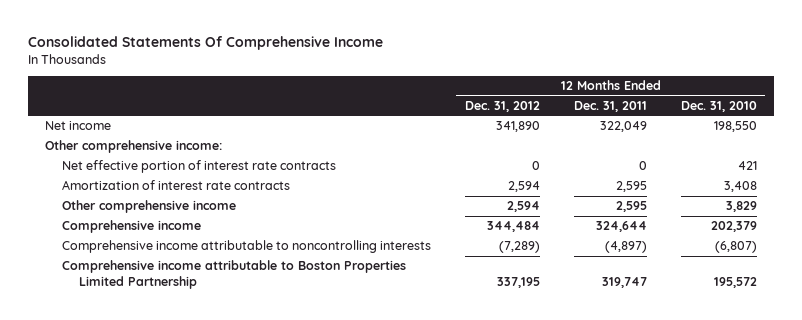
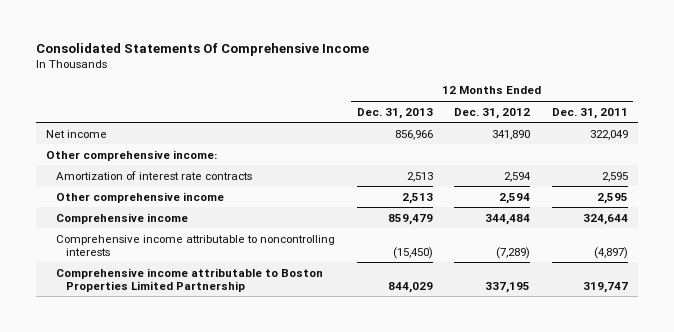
[680,100,757,112] Dec. 31, 2010 -> none
none -> [356,107,433,119] Dec. 31, 2013
[61,160,336,174] Net effective portion of interest rate contracts -> none

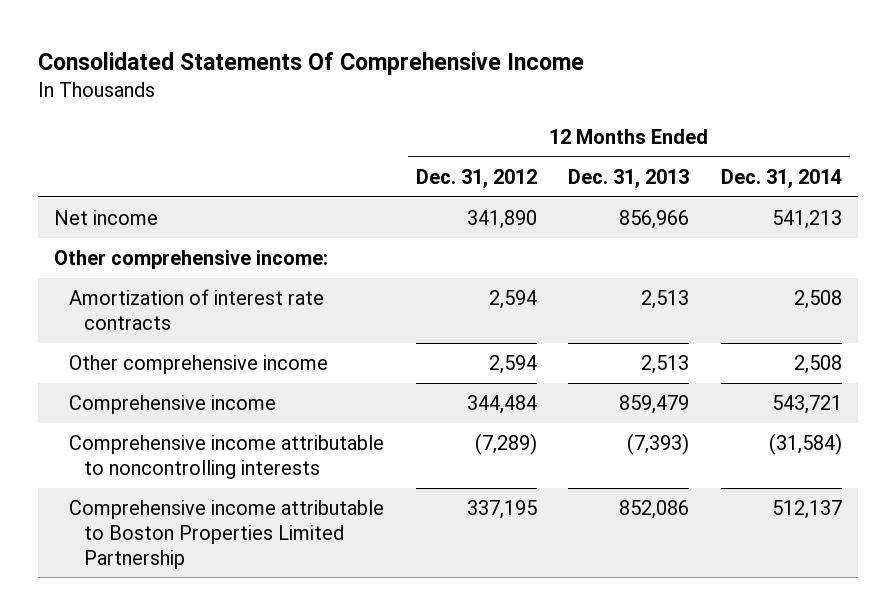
[551,107,628,119] Dec. 31, 2011 -> none
none -> [721,169,843,190] Dec. 31, 2014
[392,246,433,259] (15,450) -> [627,433,690,456] (7,393)
[387,281,433,293] 844,029 -> [619,500,690,520] 852,086

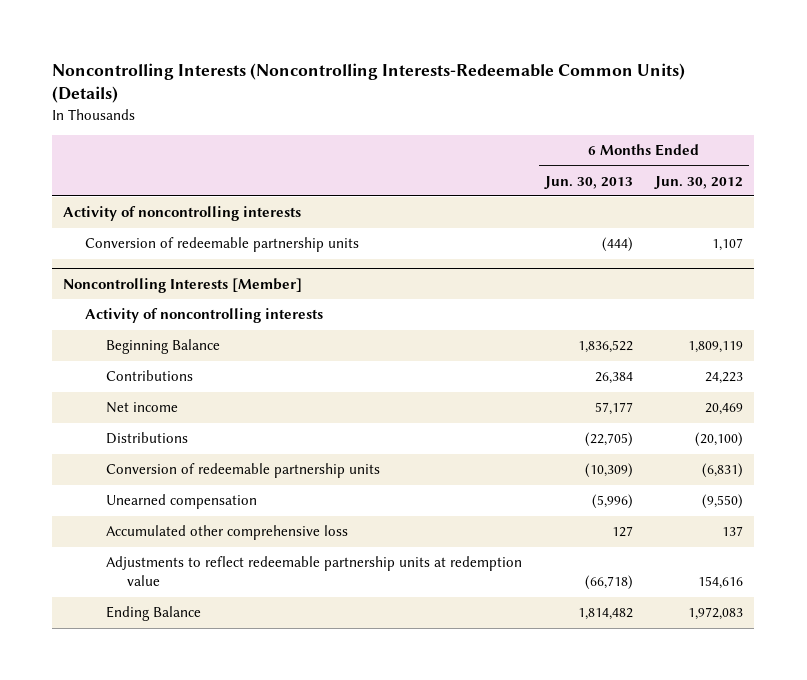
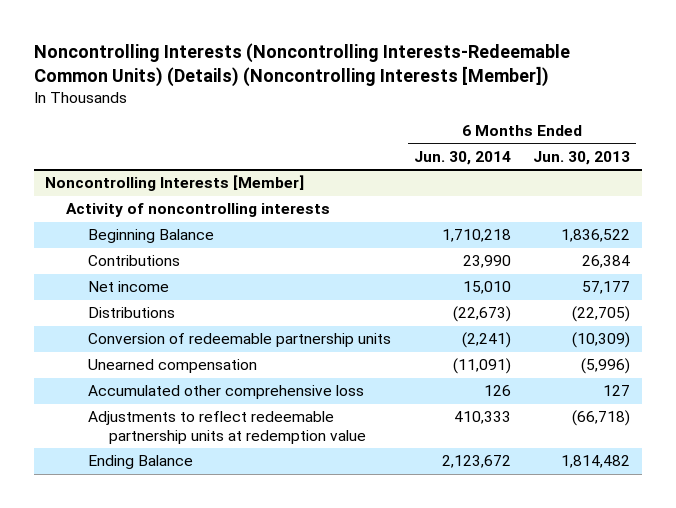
[52,62,686,104] Noncontrolling Interests (Noncontrolling Interests-Redeemable Common Units) (Details) -> [33,42,570,87] Noncontrolling Interests (Noncontrolling Interests-Redeemable Common Units) (Details) (Noncontrolling Interests [Member])
[654,175,744,189] Jun. 30, 2012 -> none
none -> [413,150,511,165] Jun. 30, 2014
[63,206,302,222] Activity of noncontrolling interests -> none
[84,237,359,253] Conversion of redeemable partnership units -> none

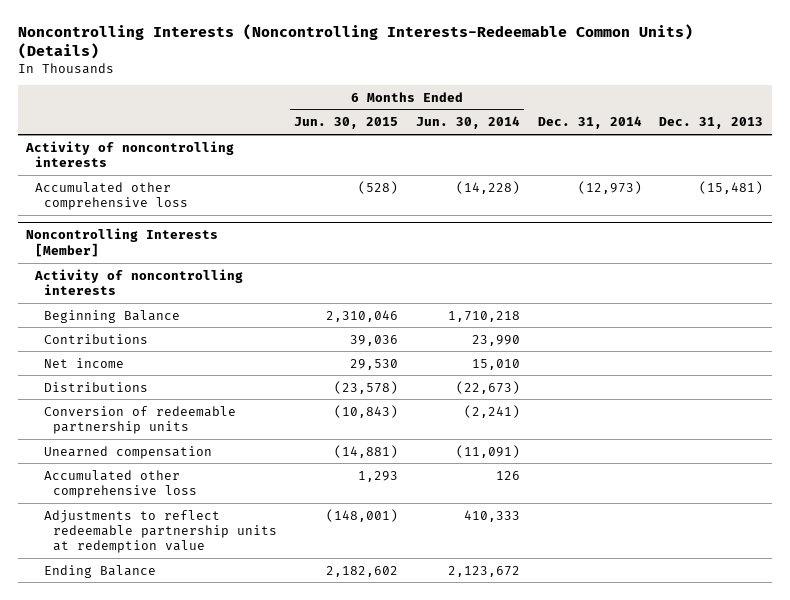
[33,42,570,87] Noncontrolling Interests (Noncontrolling Interests-Redeemable Common Units) (Details) (Noncontrolling Interests [Member]) -> [17,23,693,60] Noncontrolling Interests (Noncontrolling Interests-Redeemable Common Units) (Details)
[533,150,631,165] Jun. 30, 2013 -> none
none -> [294,117,399,130] Jun. 30, 2015
none -> [537,116,642,130] Dec. 31, 2014
none -> [659,117,764,130] Dec. 31, 2013
none -> [25,140,235,168] Activity of noncontrolling interests
none -> [35,181,188,211] Accumulated other comprehensive loss

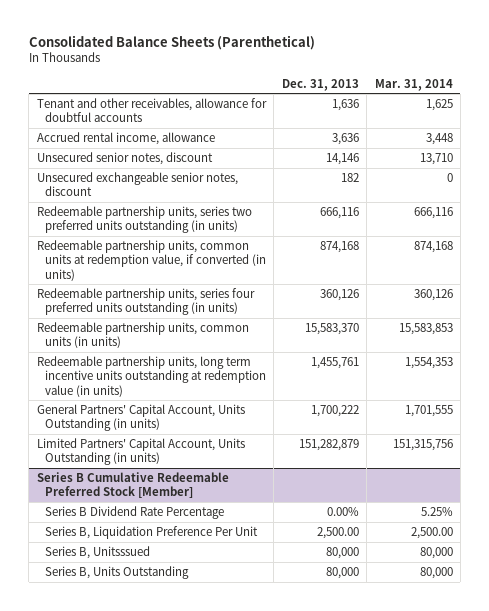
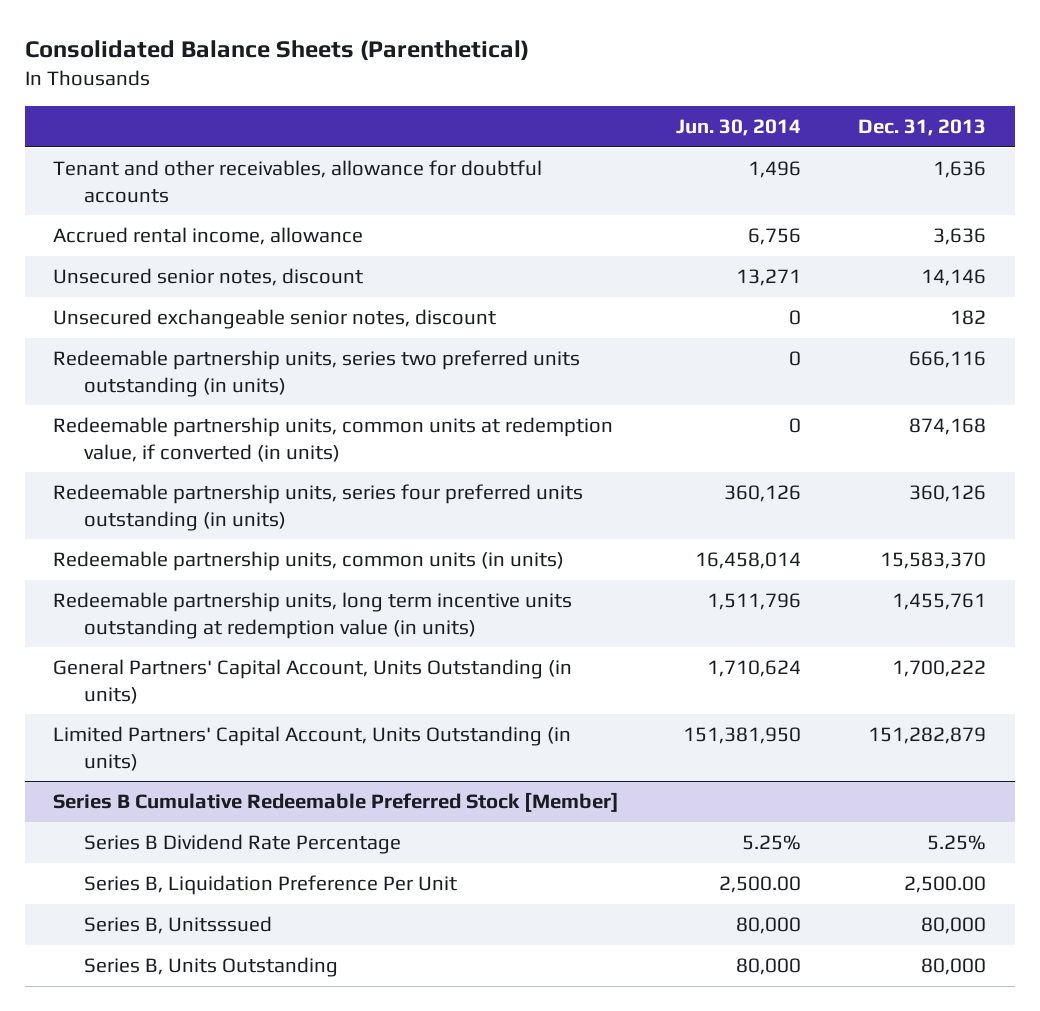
[374,78,453,91] Mar. 31, 2014 -> none
none -> [676,118,802,136] Jun. 30, 2014
[326,506,359,516] 0.00% -> [927,835,987,851] 5.25%

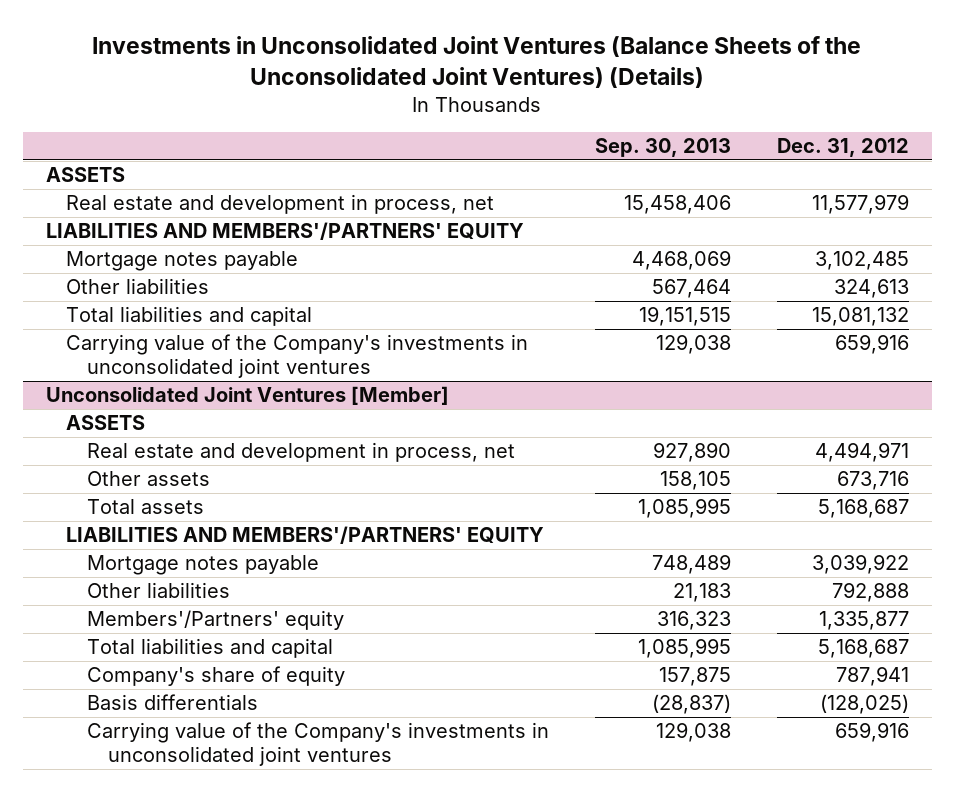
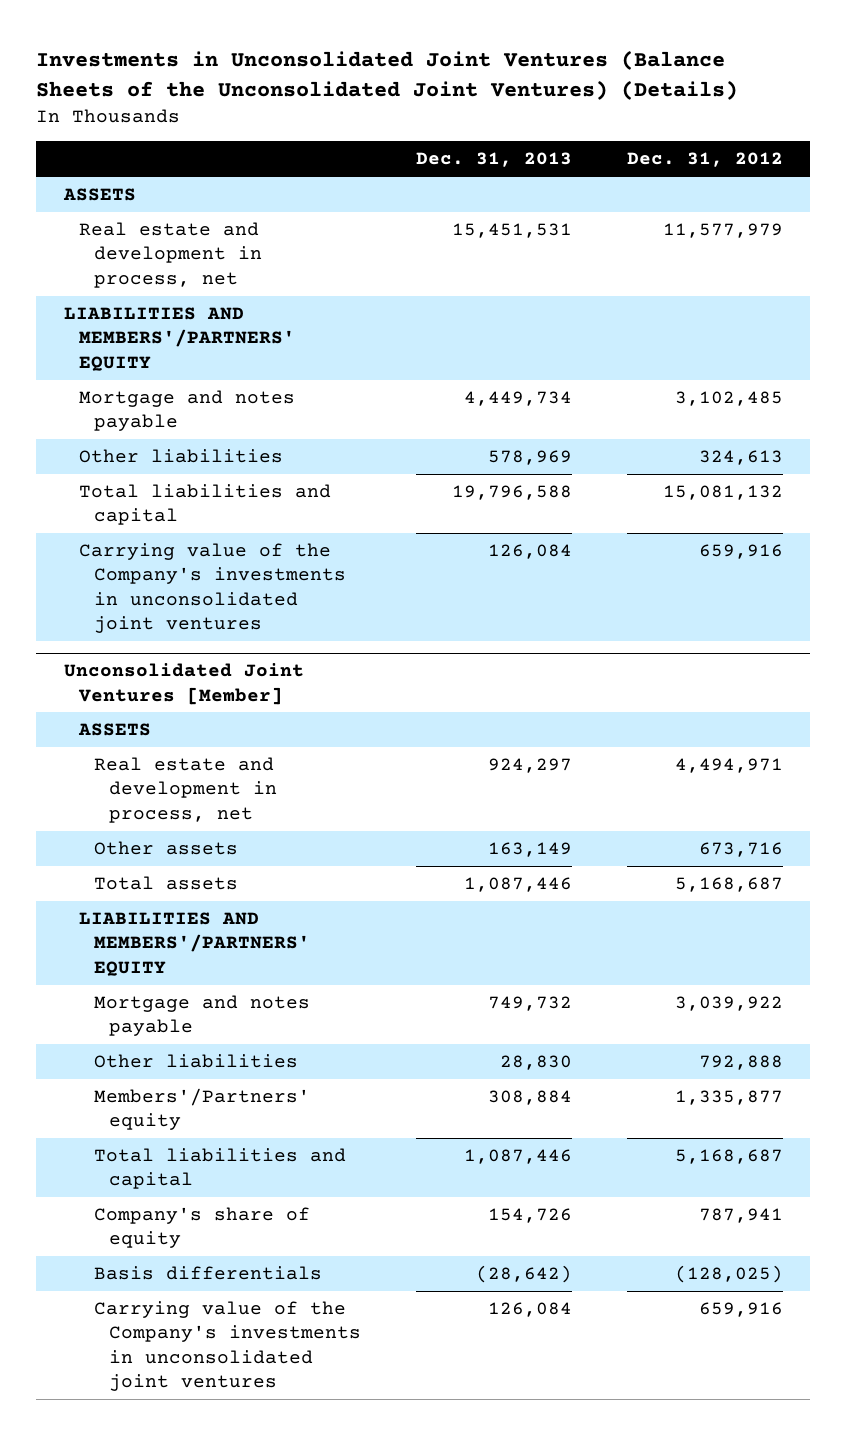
[595,137,732,157] Sep. 30, 2013 -> none
none -> [415,152,572,168] Dec. 31, 2013
[66,251,299,272] Mortgage notes payable -> [78,390,295,432] Mortgage and notes payable
[87,555,320,576] Mortgage notes payable -> [93,995,310,1037] Mortgage and notes payable

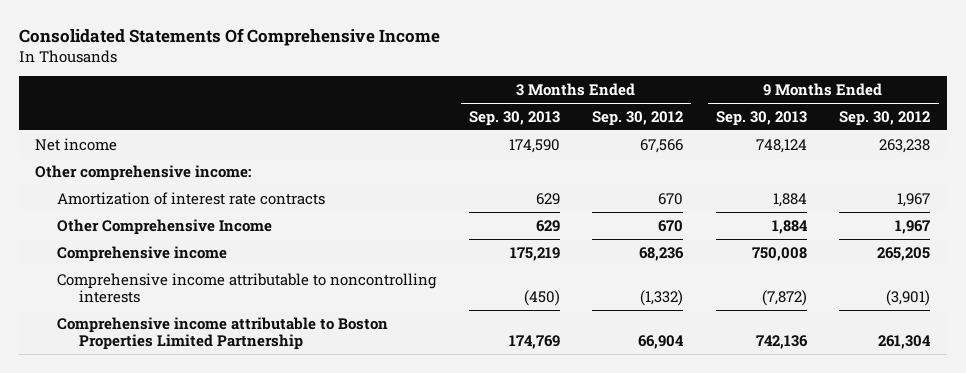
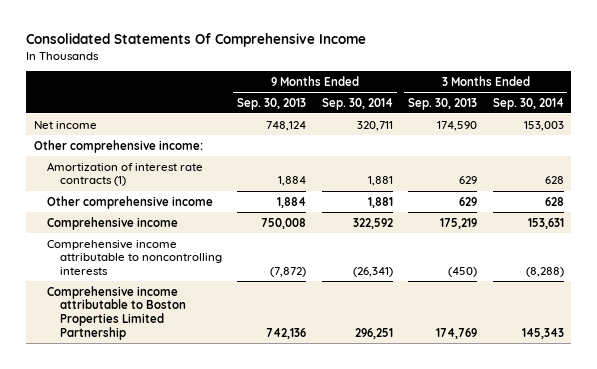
[592,110,684,126] Sep. 30, 2012 -> none
[839,110,931,126] Sep. 30, 2012 -> none
none -> [321,97,393,110] Sep. 30, 2014
none -> [492,97,564,110] Sep. 30, 2014
[57,191,326,205] Amortization of interest rate contracts -> [46,161,203,187] Amortization of interest rate contracts (1)
[57,218,273,235] Other Comprehensive Income -> [46,195,213,209] Other comprehensive income

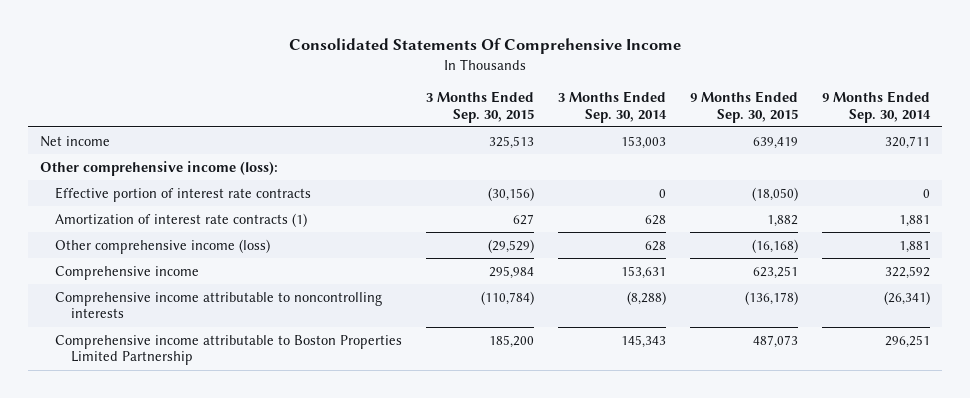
[237,97,307,110] Sep. 30, 2013 -> none
[408,97,478,110] Sep. 30, 2013 -> none
none -> [426,90,535,123] 3 Months Ended Sep. 30, 2015
none -> [690,90,799,123] 9 Months Ended Sep. 30, 2015
[33,139,203,153] Other comprehensive income: -> [39,160,278,176] Other comprehensive income (loss):
none -> [55,186,312,202] Effective portion of interest rate contracts
[46,195,213,209] Other comprehensive income -> [55,238,271,254] Other comprehensive income (loss)

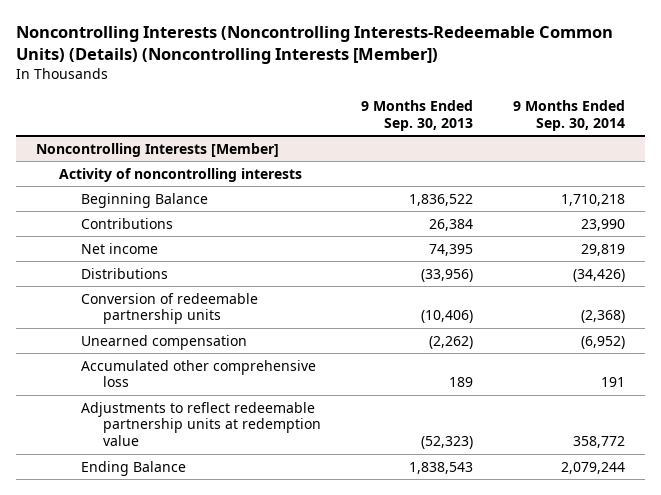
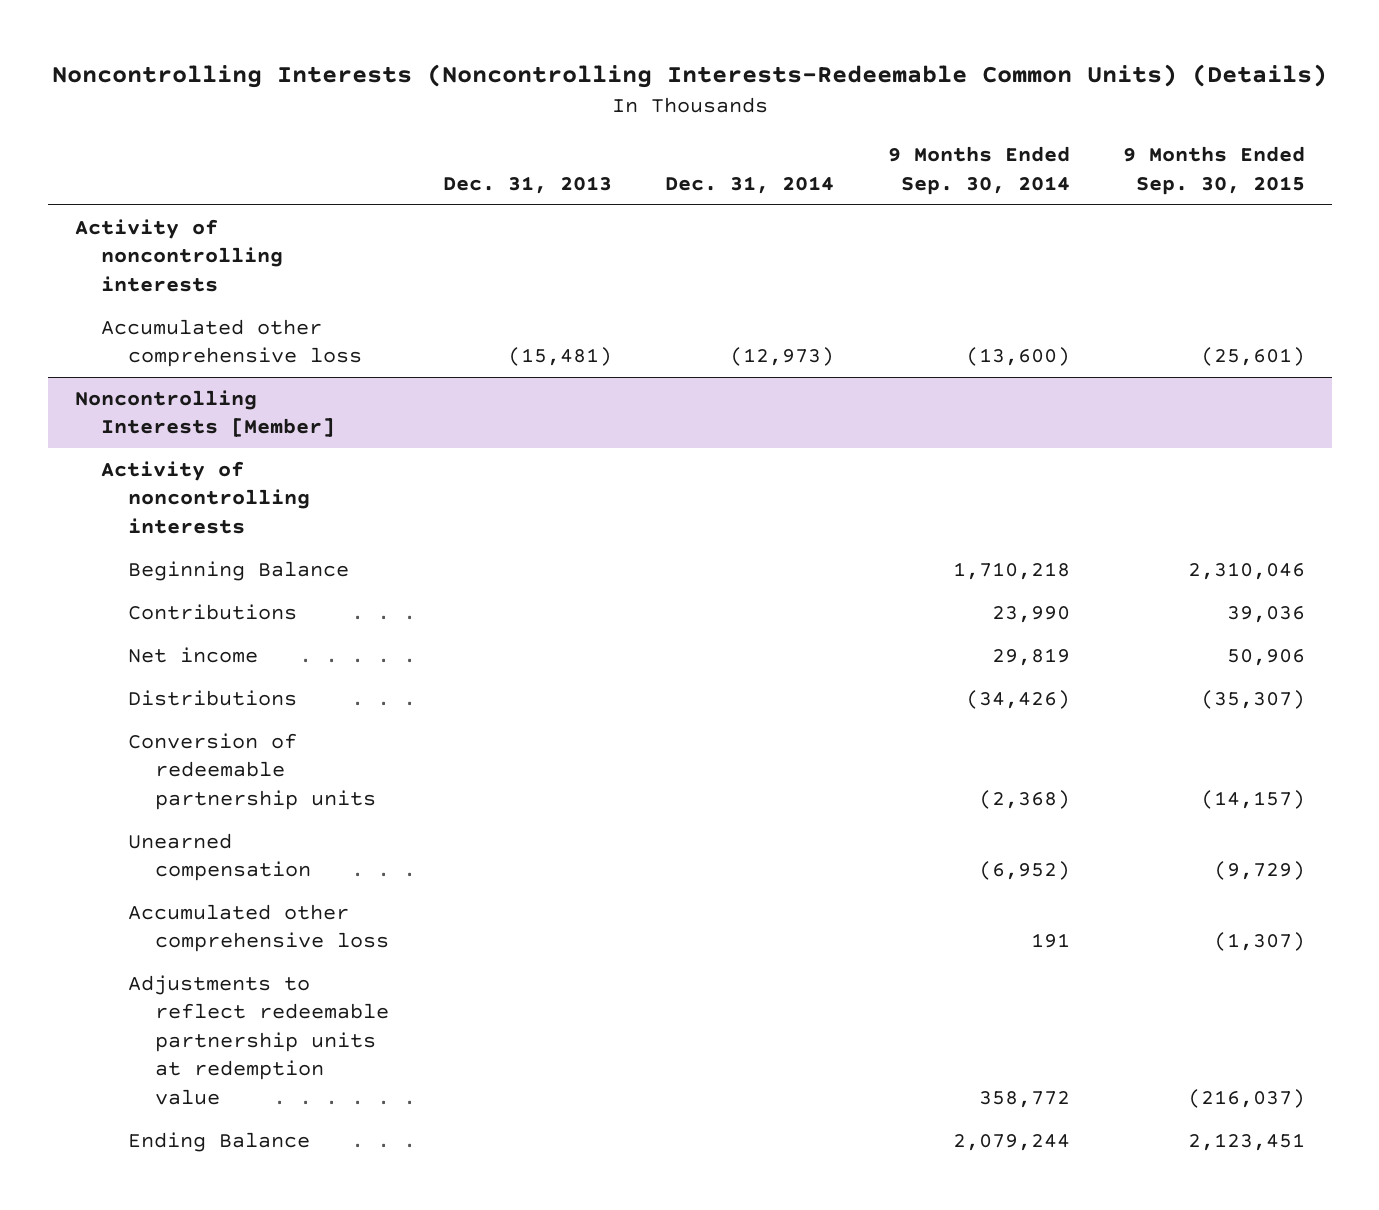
[16,26,614,65] Noncontrolling Interests (Noncontrolling Interests-Redeemable Common Units) (Details) (Noncontrolling Interests [Member]) -> [51,63,1327,88] Noncontrolling Interests (Noncontrolling Interests-Redeemable Common Units) (Details)
[361,100,474,131] 9 Months Ended Sep. 30, 2013 -> none
none -> [442,175,612,194] Dec. 31, 2013
none -> [665,175,835,194] Dec. 31, 2014
none -> [1122,146,1305,195] 9 Months Ended Sep. 30, 2015
none -> [74,218,284,292] Activity of noncontrolling interests
none -> [101,318,363,368] Accumulated other comprehensive loss

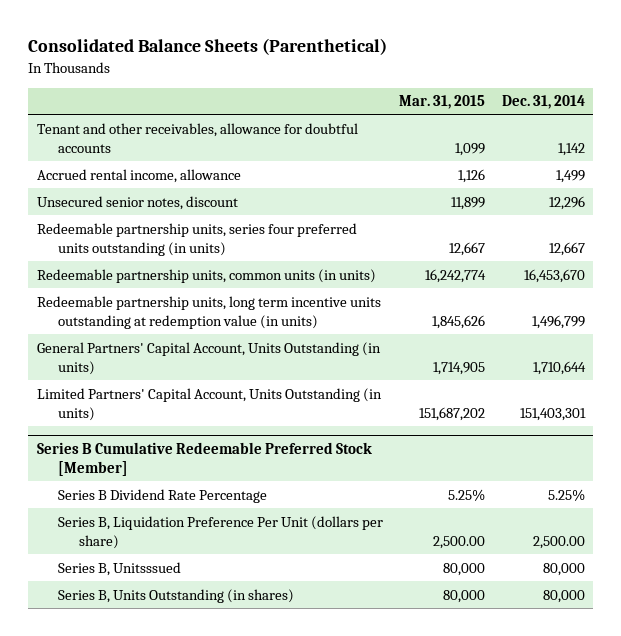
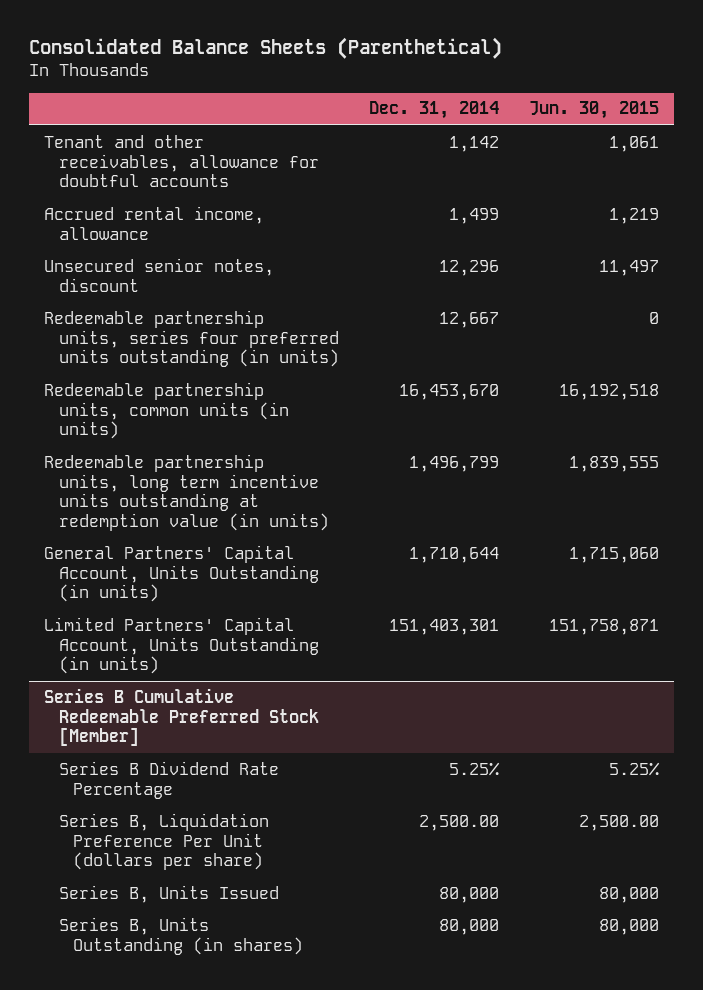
[399,95,486,110] Mar. 31, 2015 -> none
none -> [528,101,659,120] Jun. 30, 2015
[57,561,181,576] Series B, Unitsssued -> [58,884,279,903] Series B, Units Issued

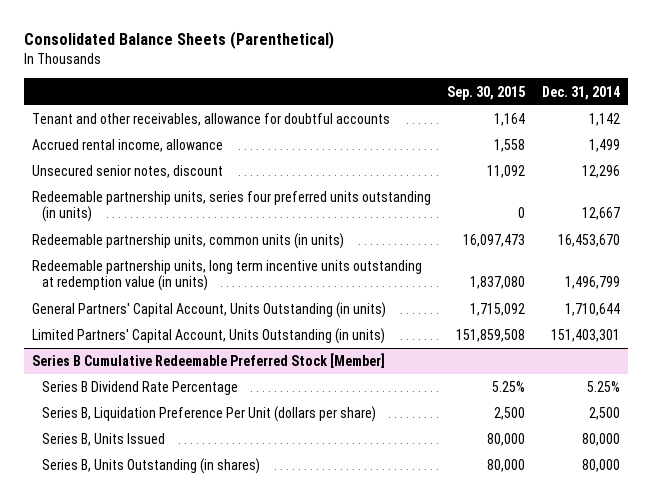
[528,101,659,120] Jun. 30, 2015 -> none
none -> [447,85,526,100] Sep. 30, 2015
[418,814,499,831] 2,500.00 -> [588,407,620,421] 2,500

